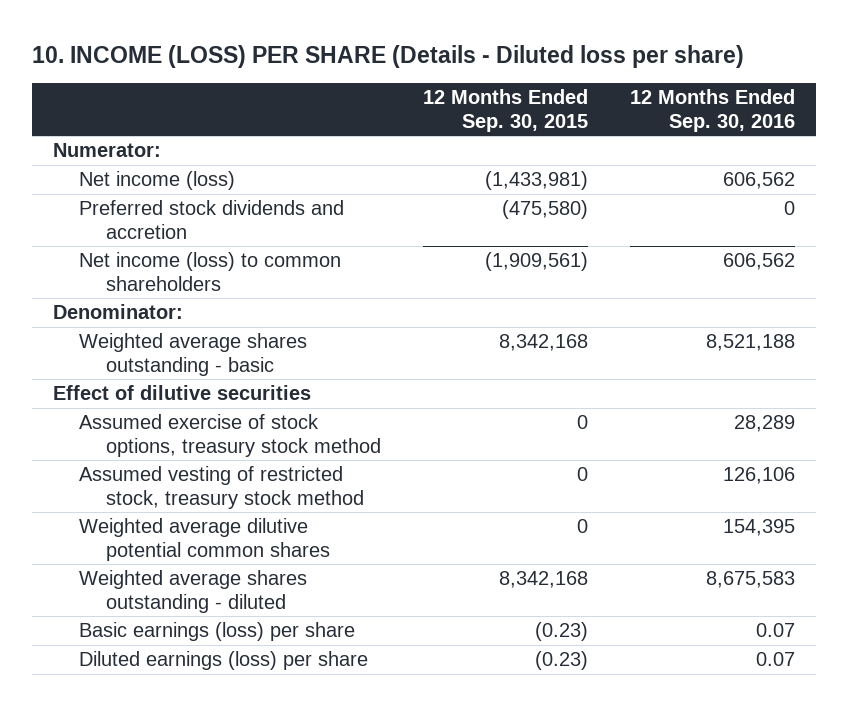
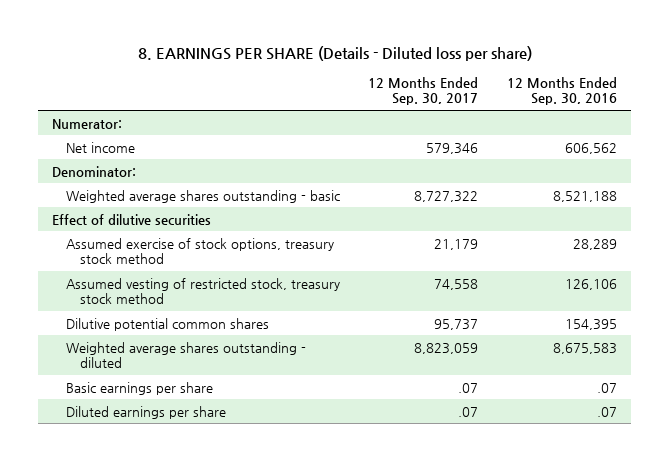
[31,44,744,68] 10. INCOME (LOSS) PER SHARE (Details - Diluted loss per share) -> [137,45,532,61] 8. EARNINGS PER SHARE (Details - Diluted loss per share)
[422,89,588,132] 12 Months Ended Sep. 30, 2015 -> none
none -> [368,77,479,106] 12 Months Ended Sep. 30, 2017
[79,200,345,239] Preferred stock dividends and accretion -> none
[79,252,342,291] Net income (loss) to common shareholders -> none
[79,171,236,191] Net income (loss) -> [66,141,136,153] Net income
[79,518,330,561] Weighted average dilutive potential common shares -> [66,317,270,331] Dilutive potential common shares
[79,622,356,642] Basic earnings (loss) per share -> [66,381,214,395] Basic earnings per share
[755,623,795,638] 0.07 -> [596,382,617,393] .07
[79,651,369,671] Diluted earnings (loss) per share -> [66,405,227,419] Diluted earnings per share
[755,652,795,667] 0.07 -> [596,406,617,417] .07

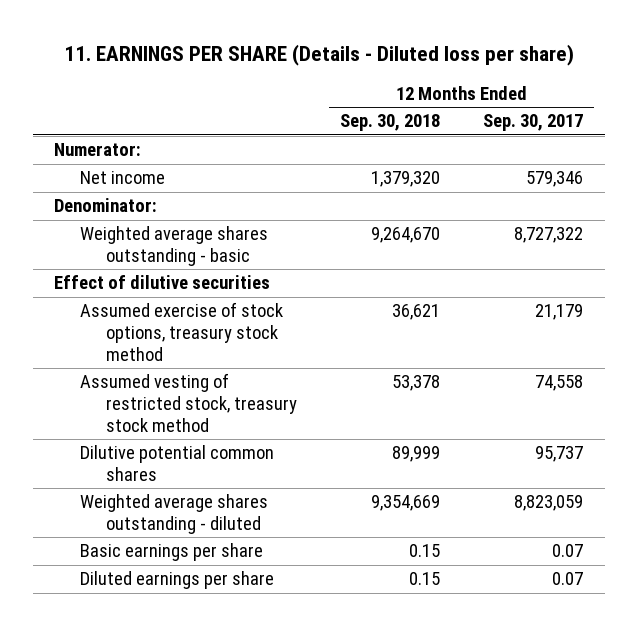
[137,45,532,61] 8. EARNINGS PER SHARE (Details - Diluted loss per share) -> [63,44,574,67] 11. EARNINGS PER SHARE (Details - Diluted loss per share)
[506,77,617,106] 12 Months Ended Sep. 30, 2016 -> none
none -> [340,114,441,132] Sep. 30, 2018
[458,382,479,393] .07 -> [552,544,584,558] 0.07
[458,406,479,417] .07 -> [552,572,584,586] 0.07

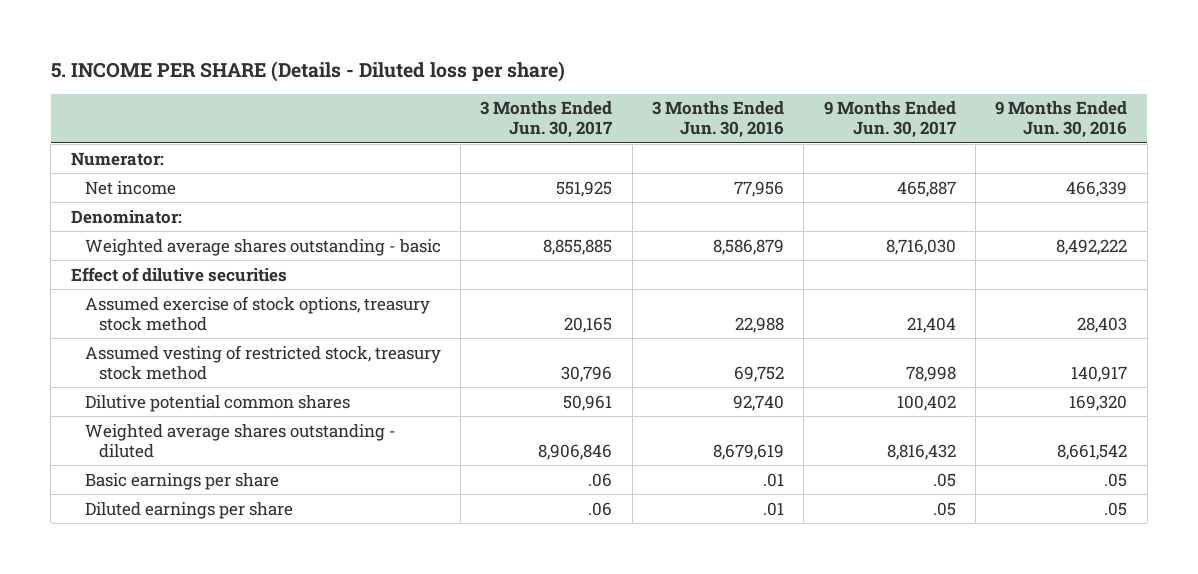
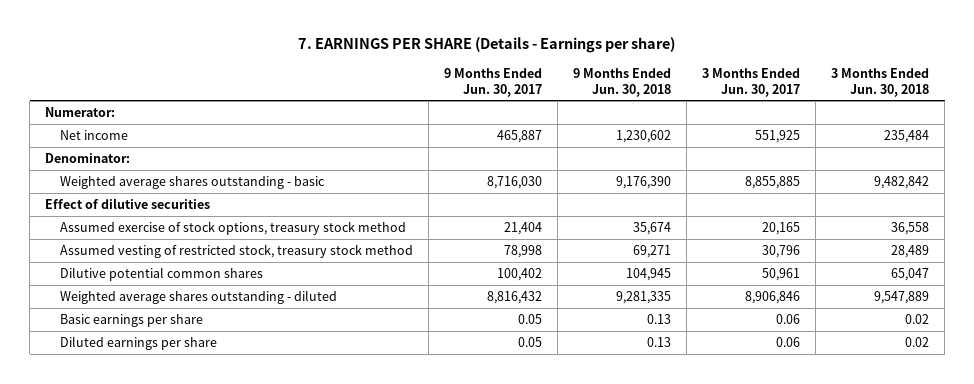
[50,60,565,82] 5. INCOME PER SHARE (Details - Diluted loss per share) -> [298,37,676,54] 7. EARNINGS PER SHARE (Details - Earnings per share)
[651,101,784,139] 3 Months Ended Jun. 30, 2016 -> none
[995,101,1128,139] 9 Months Ended Jun. 30, 2016 -> none
none -> [572,68,671,97] 9 Months Ended Jun. 30, 2018
none -> [831,68,930,97] 3 Months Ended Jun. 30, 2018
[588,472,613,487] .06 -> [776,313,801,324] 0.06
[932,472,956,487] .05 -> [517,313,542,324] 0.05
[588,501,613,516] .06 -> [776,336,801,347] 0.06
[932,501,956,516] .05 -> [517,336,542,347] 0.05

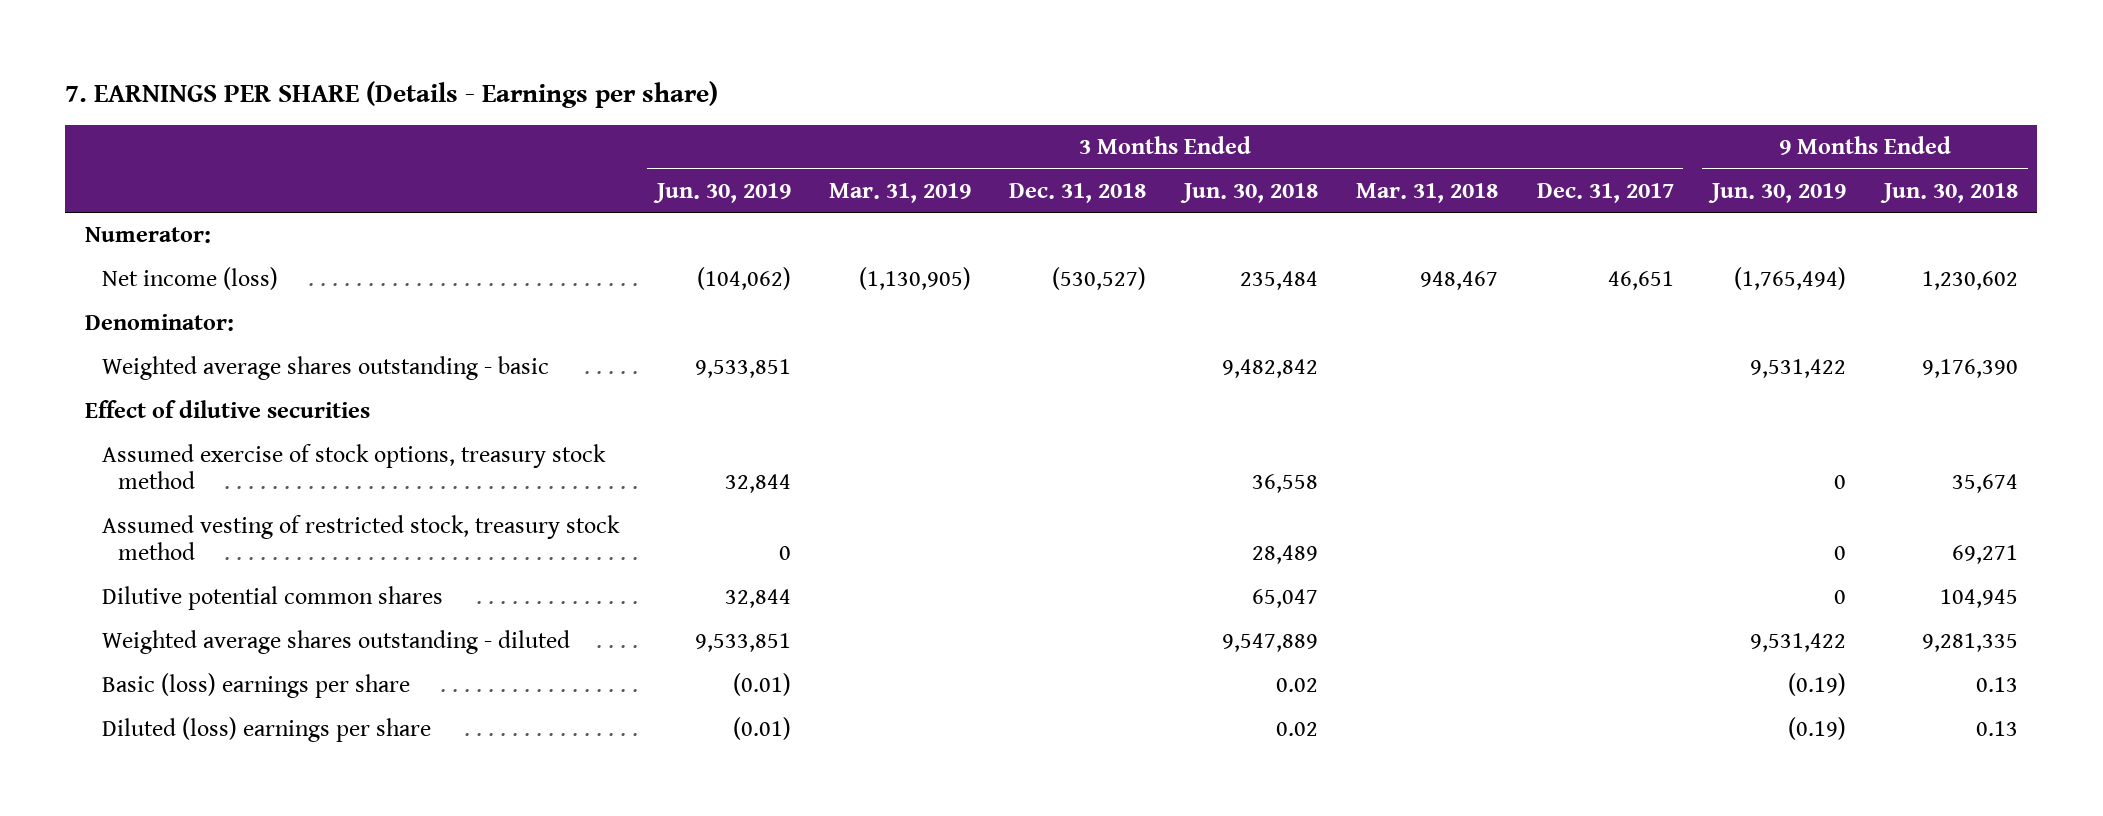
[443,68,542,97] 9 Months Ended Jun. 30, 2017 -> none
[702,68,801,97] 3 Months Ended Jun. 30, 2017 -> none
none -> [652,182,791,203] Jun. 30, 2019
none -> [828,182,971,203] Mar. 31, 2019
none -> [1009,182,1147,203] Dec. 31, 2018
none -> [1356,182,1499,203] Mar. 31, 2018
none -> [1536,182,1674,203] Dec. 31, 2017
none -> [1707,182,1846,203] Jun. 30, 2019
[59,129,128,140] Net income -> [101,267,278,291] Net income (loss)
[59,313,203,327] Basic earnings per share -> [101,673,410,699] Basic (loss) earnings per share
[59,335,217,350] Diluted earnings per share -> [101,717,431,743] Diluted (loss) earnings per share

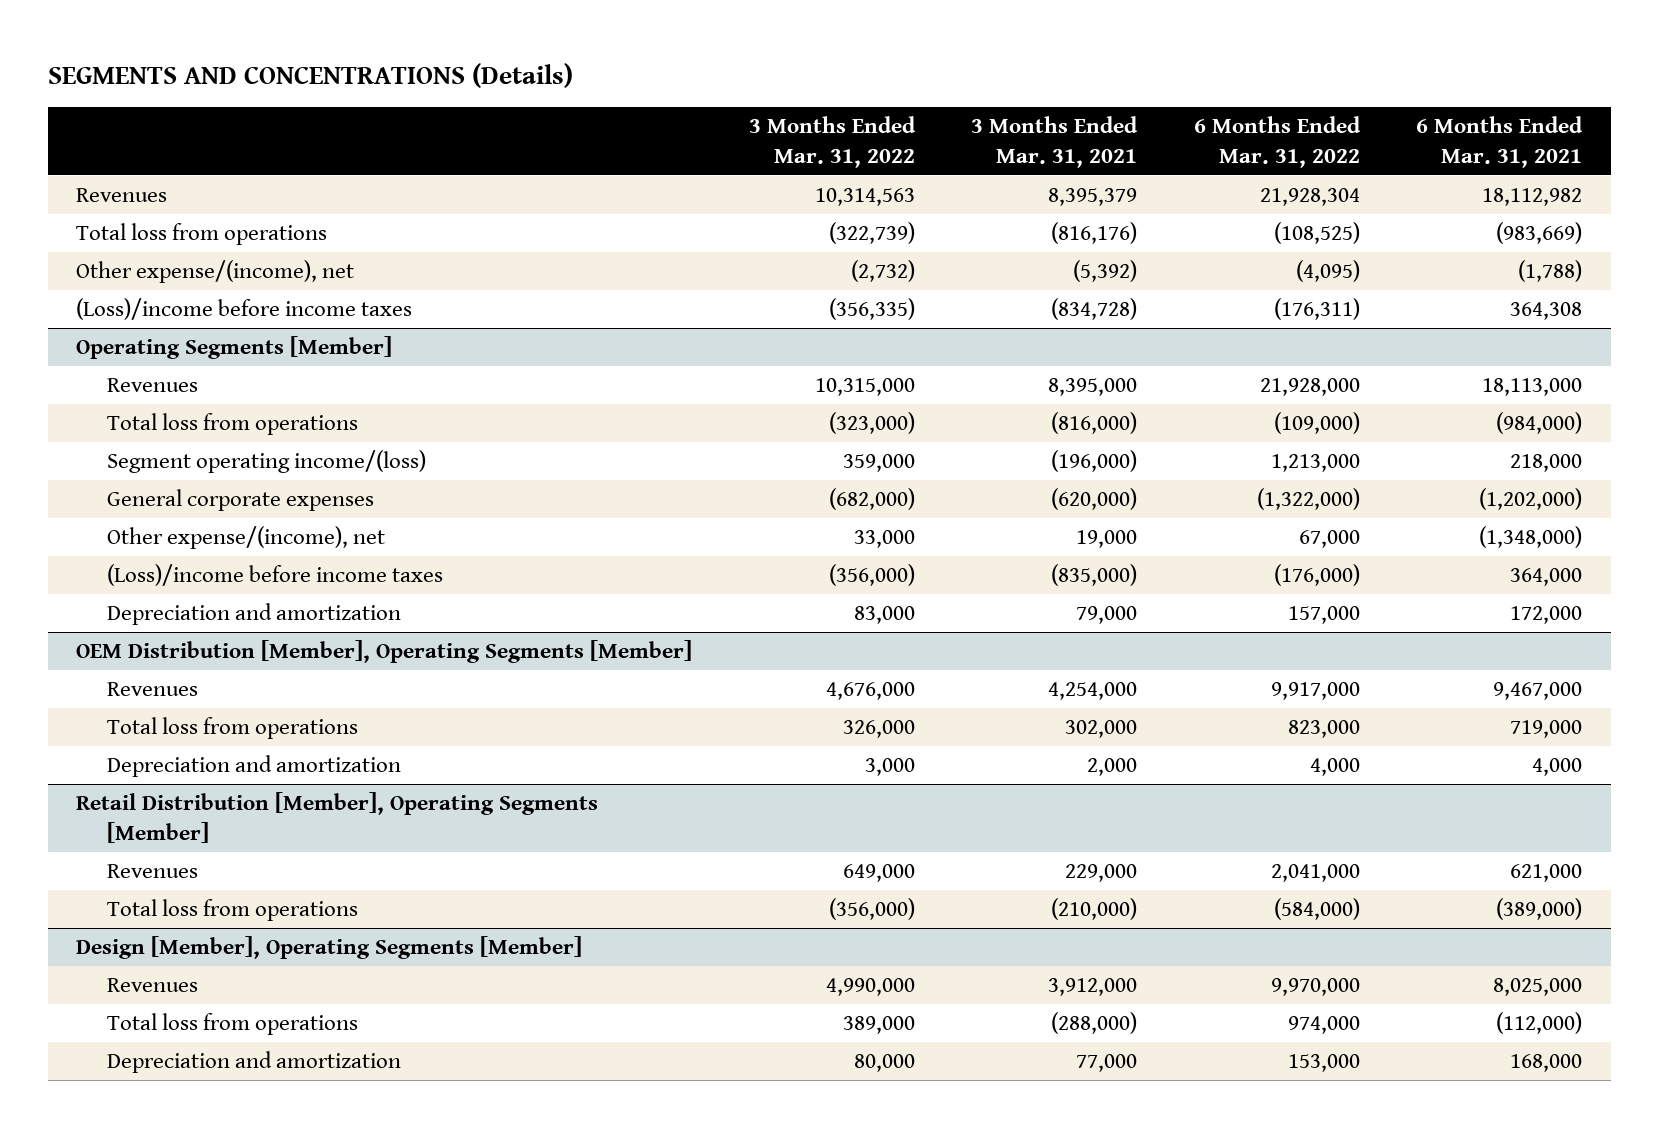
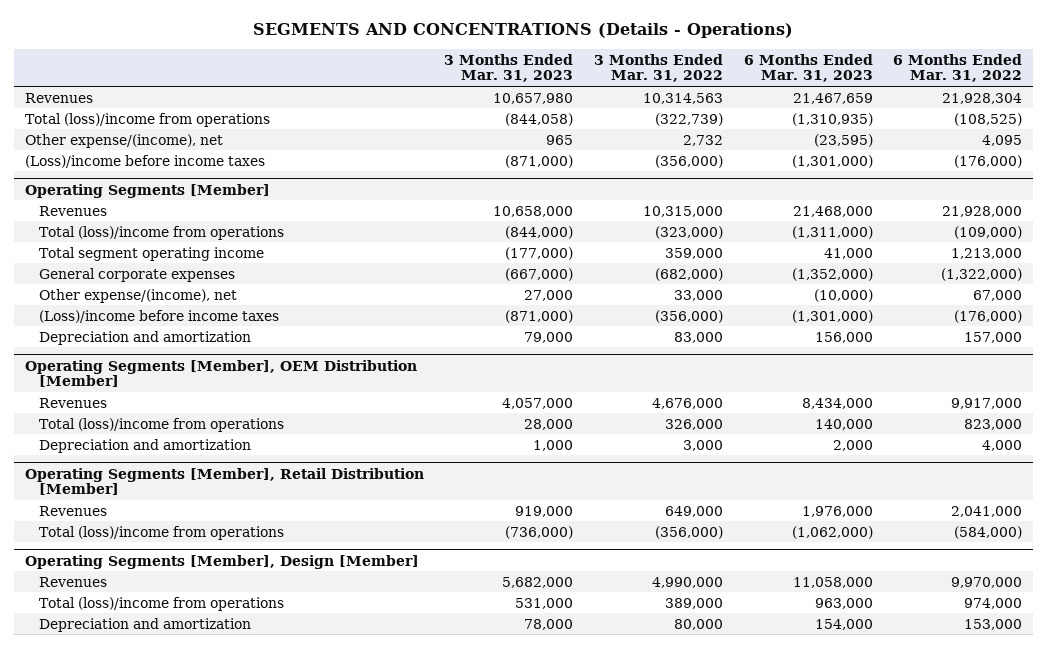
[47,62,573,88] SEGMENTS AND CONCENTRATIONS (Details) -> [253,23,794,39] SEGMENTS AND CONCENTRATIONS (Details - Operations)
[971,116,1139,168] 3 Months Ended Mar. 31, 2021 -> none
[1416,116,1584,168] 6 Months Ended Mar. 31, 2021 -> none
none -> [444,53,574,83] 3 Months Ended Mar. 31, 2023
none -> [743,53,873,83] 6 Months Ended Mar. 31, 2023
[75,223,327,246] Total loss from operations -> [24,112,270,127] Total (loss)/income from operations
[850,260,915,283] (2,732) -> [682,134,723,146] 2,732
[1295,260,1360,283] (4,095) -> [982,134,1023,146] 4,095
[828,298,915,321] (356,335) -> [654,154,723,168] (356,000)
[1273,298,1360,321] (176,311) -> [954,154,1023,168] (176,000)
[107,413,359,436] Total loss from operations -> [38,225,284,240] Total (loss)/income from operations
[107,450,427,474] Segment operating income/(loss) -> [38,246,264,261] Total segment operating income
[75,640,692,664] OEM Distribution [Member], Operating Segments [Member] -> [24,359,417,388] Operating Segments [Member], OEM Distribution [Member]
[107,717,359,740] Total loss from operations -> [38,417,284,432] Total (loss)/income from operations
[75,792,598,843] Retail Distribution [Member], Operating Segments [Member] -> [24,467,424,496] Operating Segments [Member], Retail Distribution [Member]
[107,899,359,922] Total loss from operations -> [38,525,284,540] Total (loss)/income from operations
[75,936,582,960] Design [Member], Operating Segments [Member] -> [24,554,419,569] Operating Segments [Member], Design [Member]
[107,1013,359,1036] Total loss from operations -> [38,596,284,611] Total (loss)/income from operations

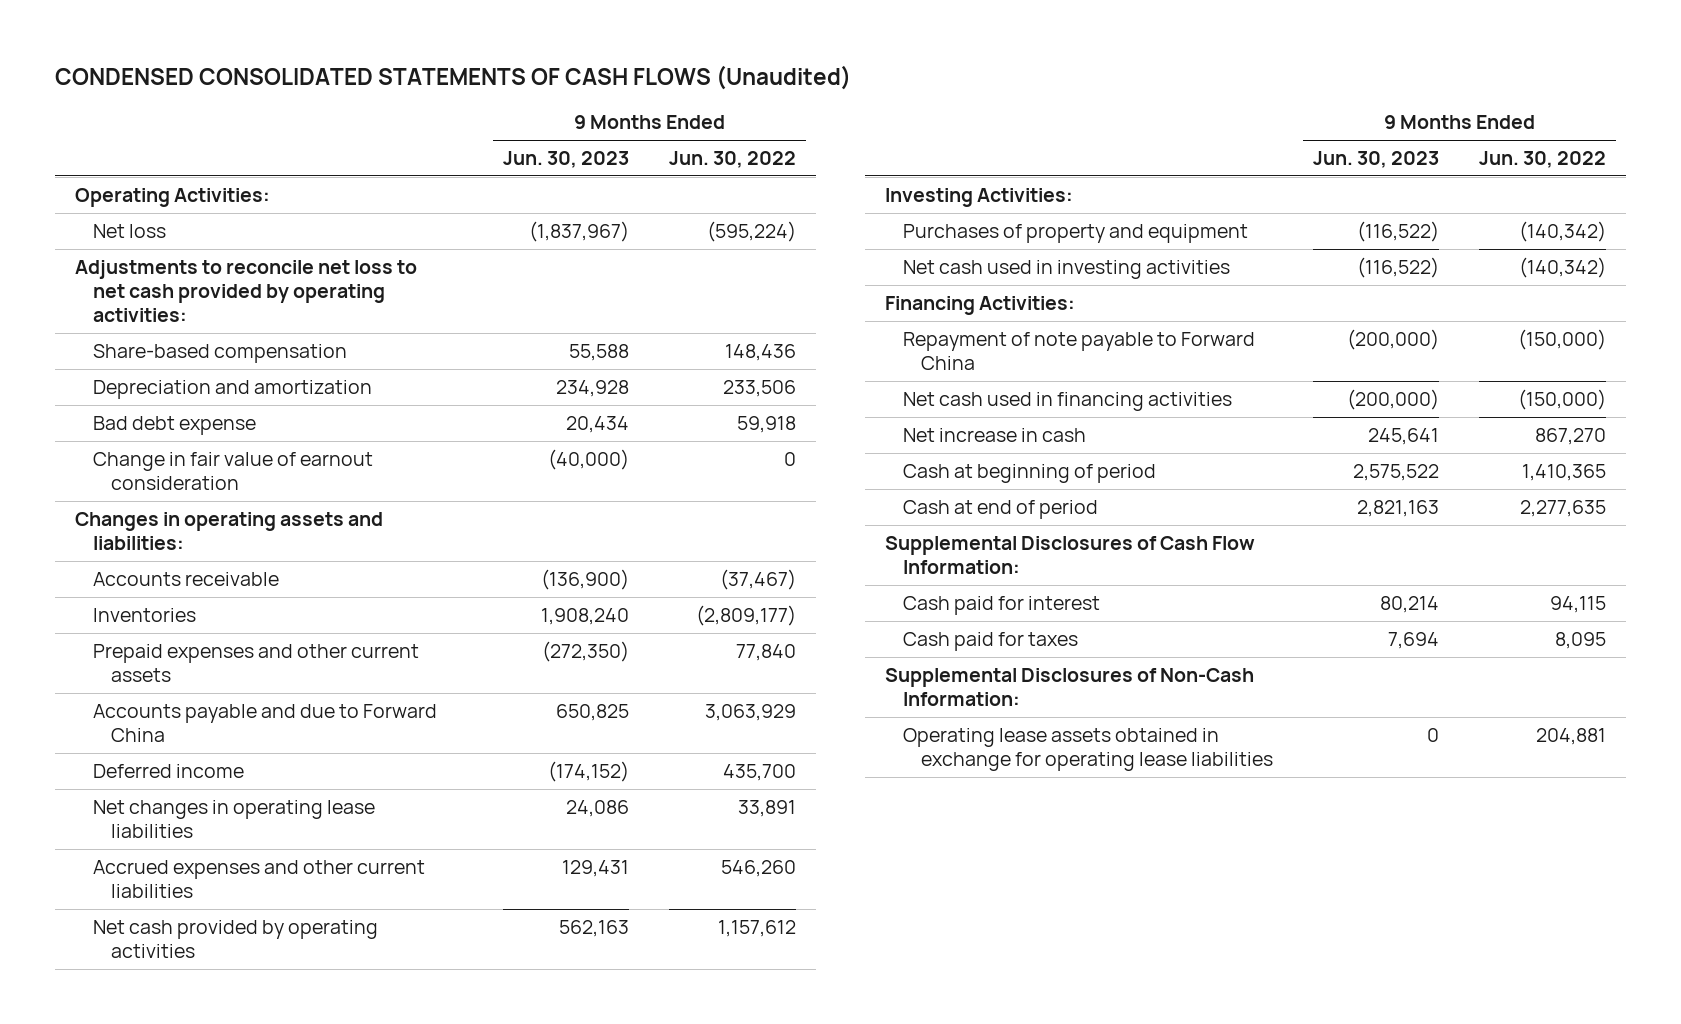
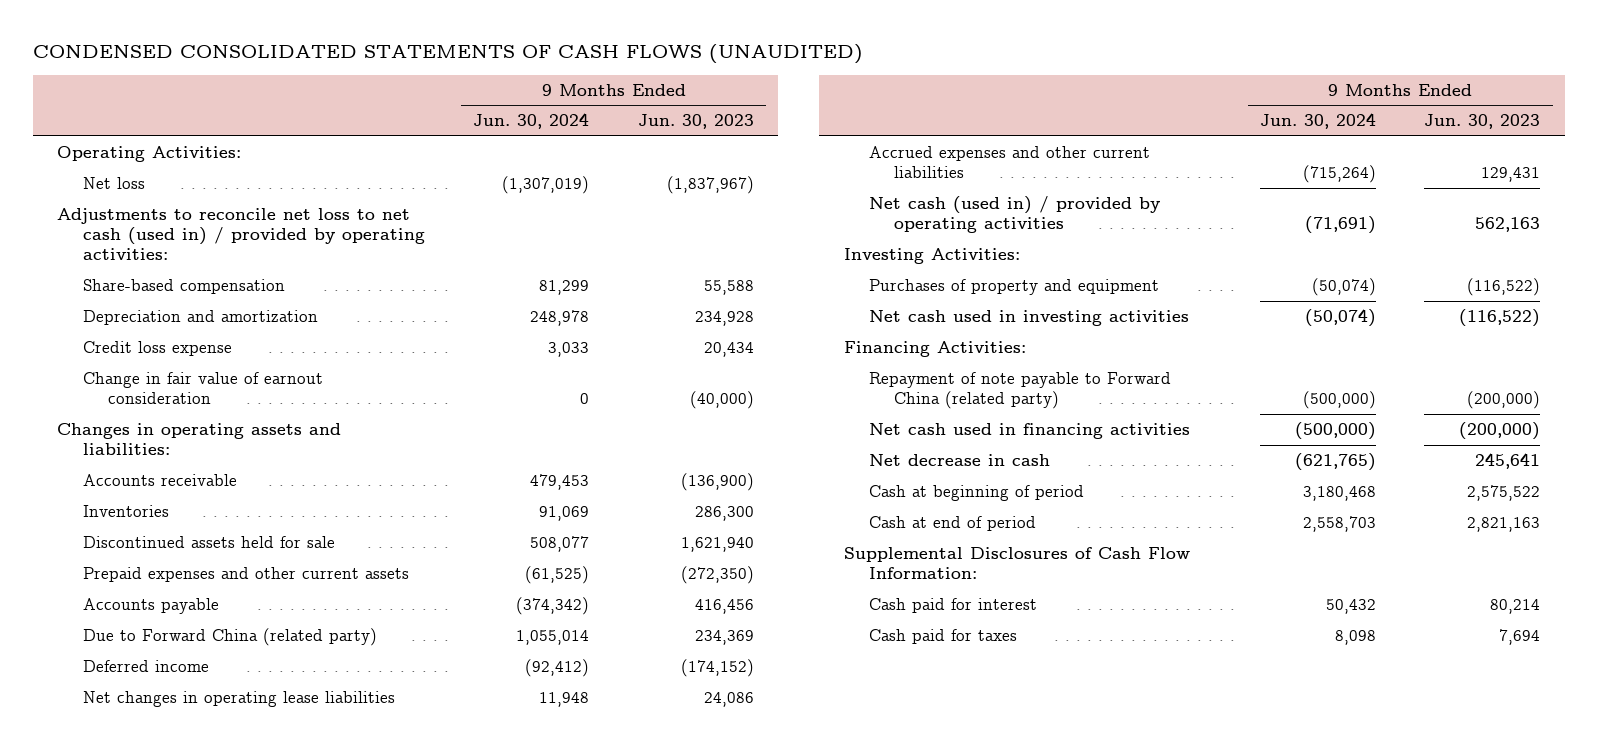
[55,65,852,91] CONDENSED CONSOLIDATED STATEMENTS OF CASH FLOWS (Unaudited) -> [33,44,864,65] CONDENSED CONSOLIDATED STATEMENTS OF CASH FLOWS (UNAUDITED)
[669,150,797,168] Jun. 30, 2022 -> none
none -> [473,113,590,130] Jun. 30, 2024
[74,259,417,323] Adjustments to reconcile net loss to net cash provided by operating activities: -> [57,207,425,261] Adjustments to reconcile net loss to net cash (used in) / provided by operating activities:
[93,415,257,435] Bad debt expense -> [82,340,232,356] Credit loss expense
[541,607,630,625] 1,908,240 -> [695,505,755,521] 286,300
none -> [82,535,335,548] Discontinued assets held for sale
none -> [82,597,219,614] Accounts payable
[93,703,438,742] Accounts payable and due to Forward China -> [82,627,377,646] Due to Forward China (related party)
[556,703,630,721] 650,825 -> [695,629,755,645] 234,369
[93,919,379,958] Net cash provided by operating activities -> [869,195,1161,234] Net cash (used in) / provided by operating activities
[902,331,1255,370] Repayment of note payable to Forward China -> [869,371,1172,410] Repayment of note payable to Forward China (related party)
[902,427,1086,442] Net increase in cash -> [869,453,1051,466] Net decrease in cash
[884,667,1254,706] Supplemental Disclosures of Non-Cash Information: -> none
[902,727,1274,771] Operating lease assets obtained in exchange for operating lease liabilities -> none

